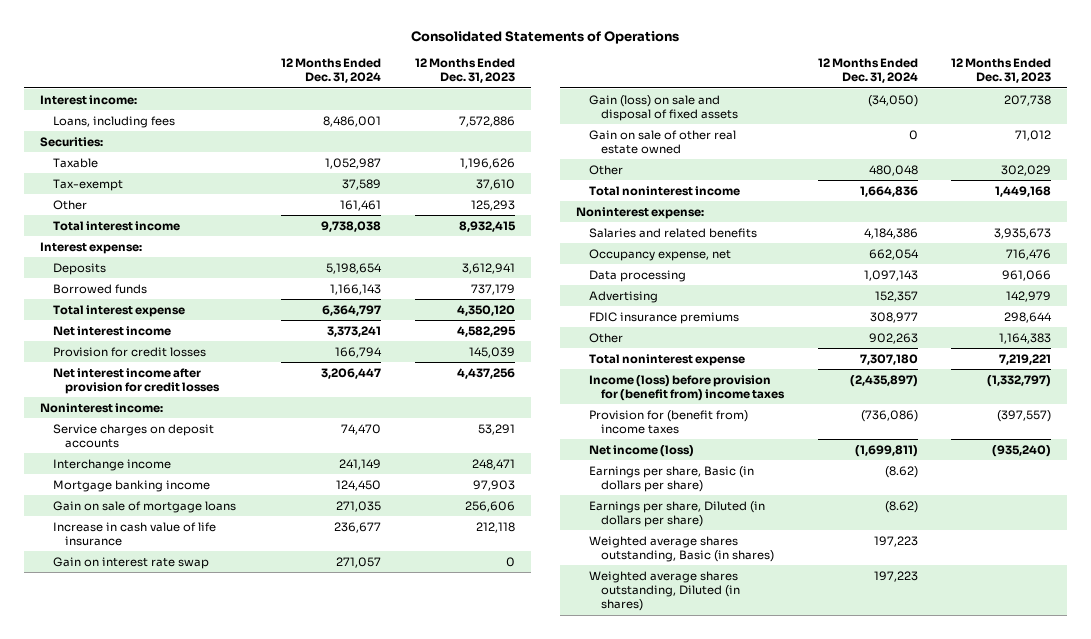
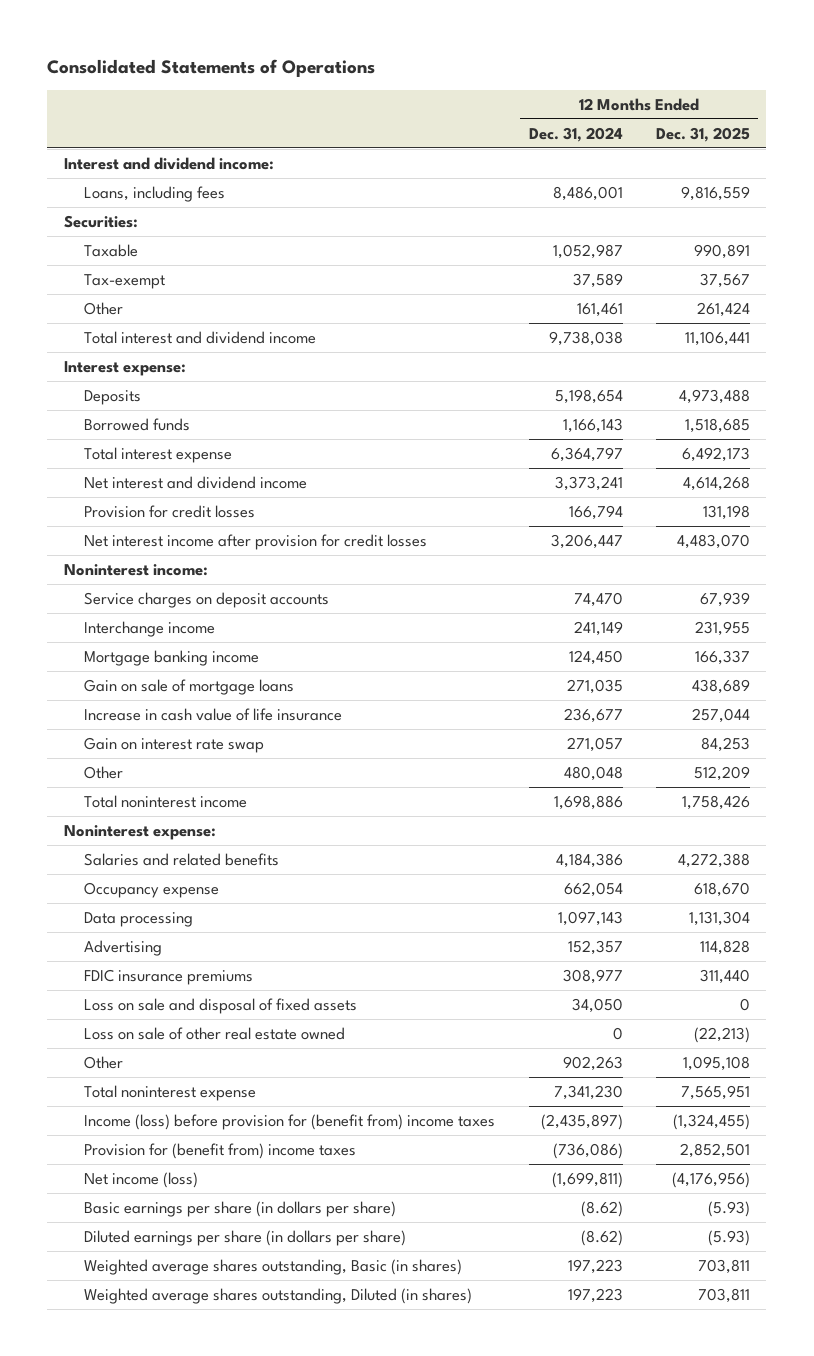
[414,58,515,84] 12 Months Ended Dec. 31, 2023 -> none
none -> [655,126,750,142] Dec. 31, 2025
[40,94,138,105] Interest income: -> [64,156,275,170] Interest and dividend income:
[52,220,180,231] Total interest income -> [84,330,317,344] Total interest and dividend income
[52,325,171,336] Net interest income -> [84,475,308,489] Net interest and dividend income
[588,94,739,121] Gain (loss) on sale and disposal of fixed assets -> none
[588,129,736,154] Gain on sale of other real estate owned -> none
[859,185,918,197] 1,664,836 -> [553,794,623,810] 1,698,886
[588,248,731,261] Occupancy expense, net -> [84,881,220,898] Occupancy expense
none -> [84,997,358,1014] Loss on sale and disposal of fixed assets
none -> [84,1026,346,1040] Loss on sale of other real estate owned
[859,353,918,365] 7,307,180 -> [553,1084,623,1100] 7,341,230
[588,465,754,492] Earnings per share, Basic (in dollars per share) -> [84,1200,397,1217] Basic earnings per share (in dollars per share)
[588,500,765,527] Earnings per share, Diluted (in dollars per share) -> [84,1229,407,1246] Diluted earnings per share (in dollars per share)

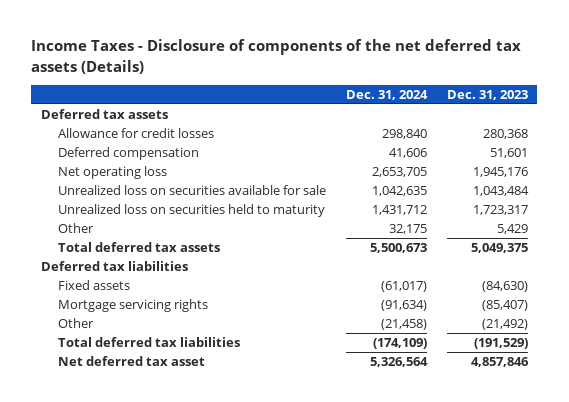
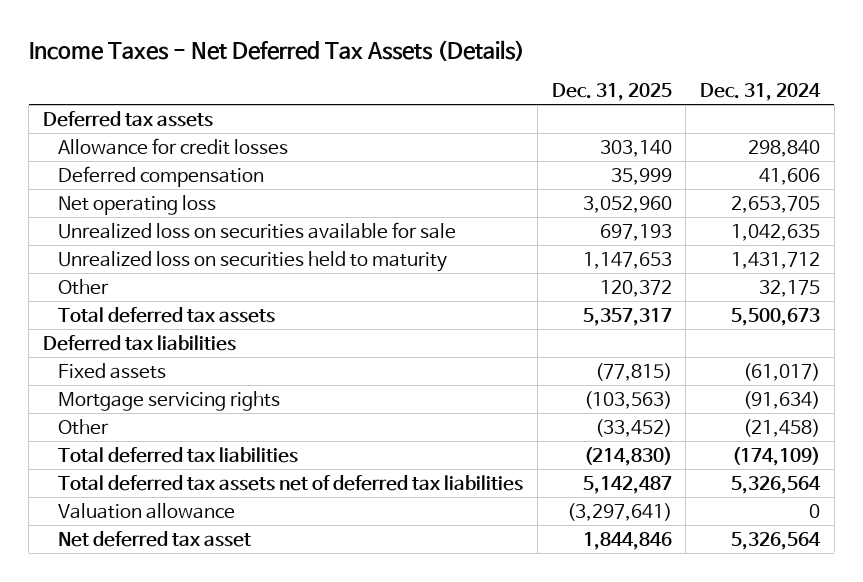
[31,39,522,74] Income Taxes - Disclosure of components of the net deferred tax assets (Details) -> [28,39,525,61] Income Taxes - Net Deferred Tax Assets (Details)
[446,89,528,100] Dec. 31, 2023 -> none
none -> [551,83,672,102] Dec. 31, 2025
none -> [57,474,523,491] Total deferred tax assets net of deferred tax liabilities
none -> [57,502,235,519] Valuation allowance

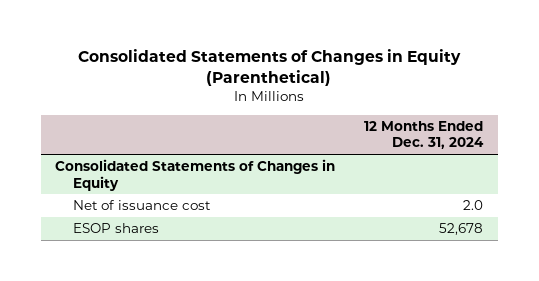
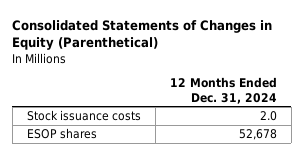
[55,159,336,191] Consolidated Statements of Changes in Equity -> none
[73,200,212,211] Net of issuance cost -> [26,110,141,122] Stock issuance costs

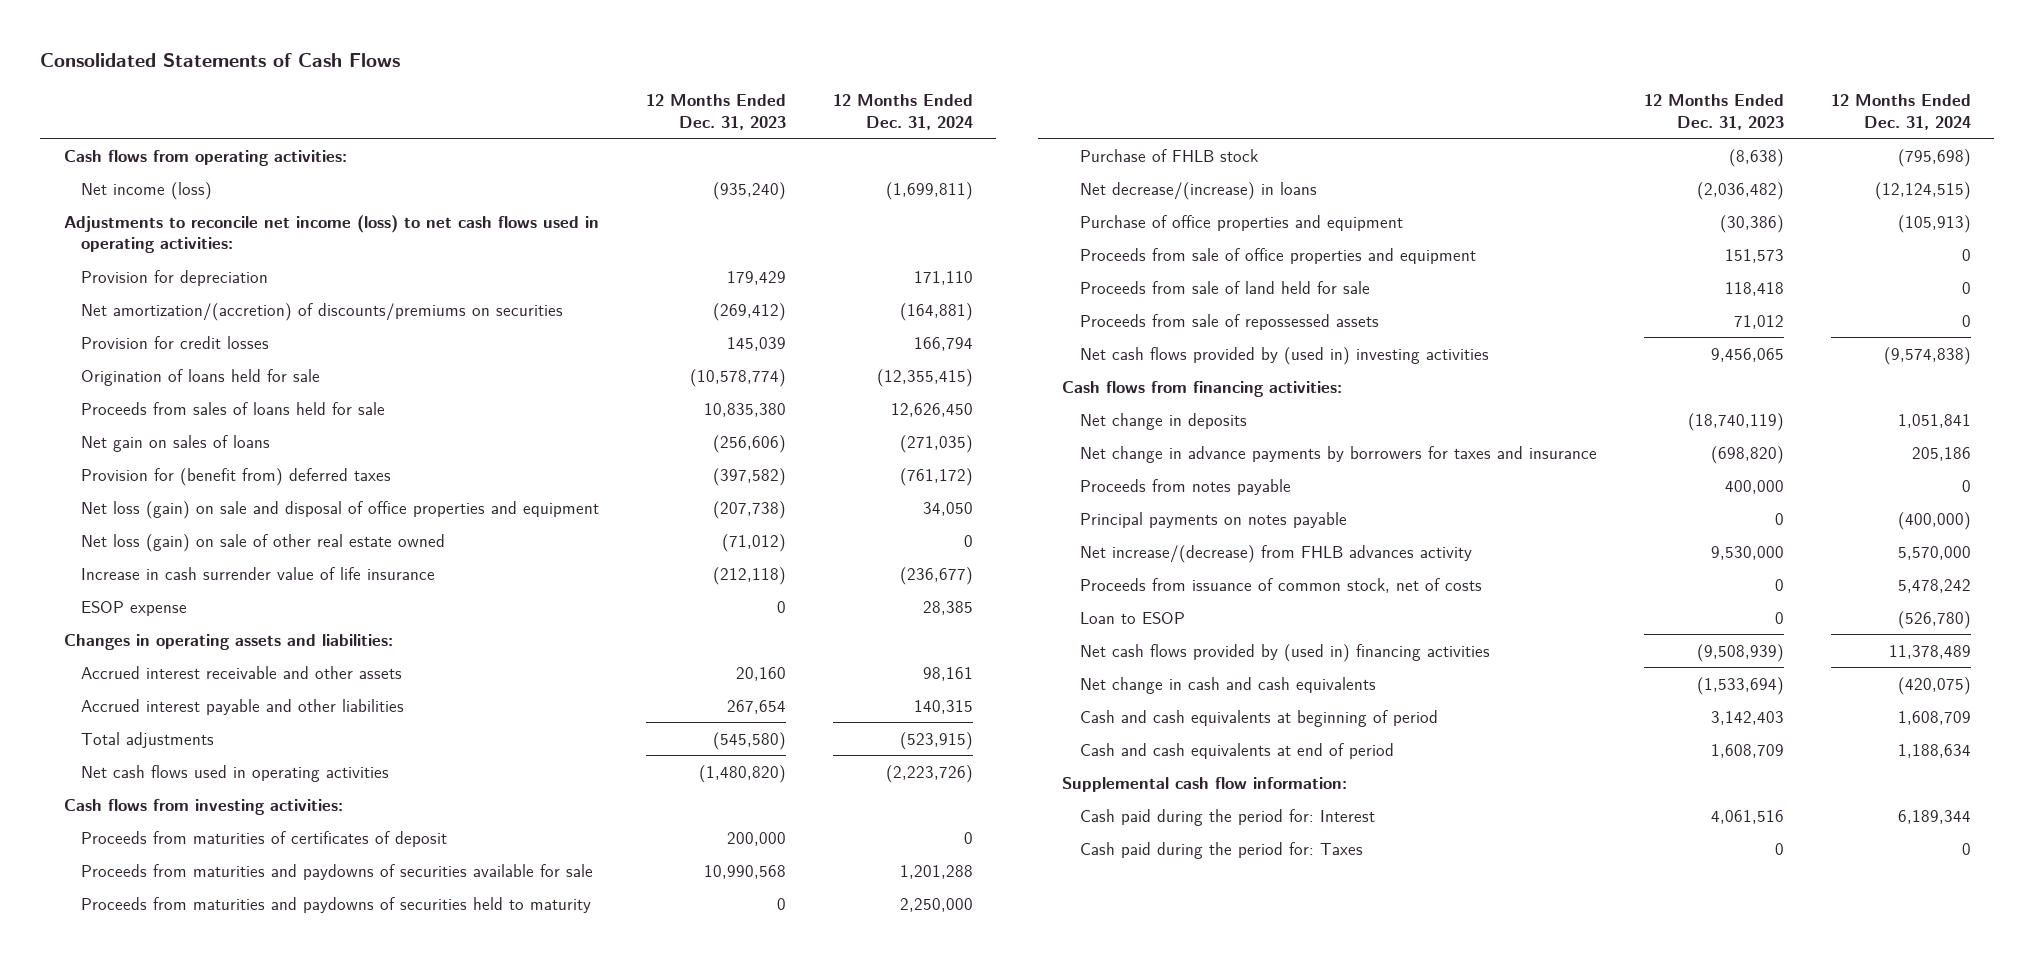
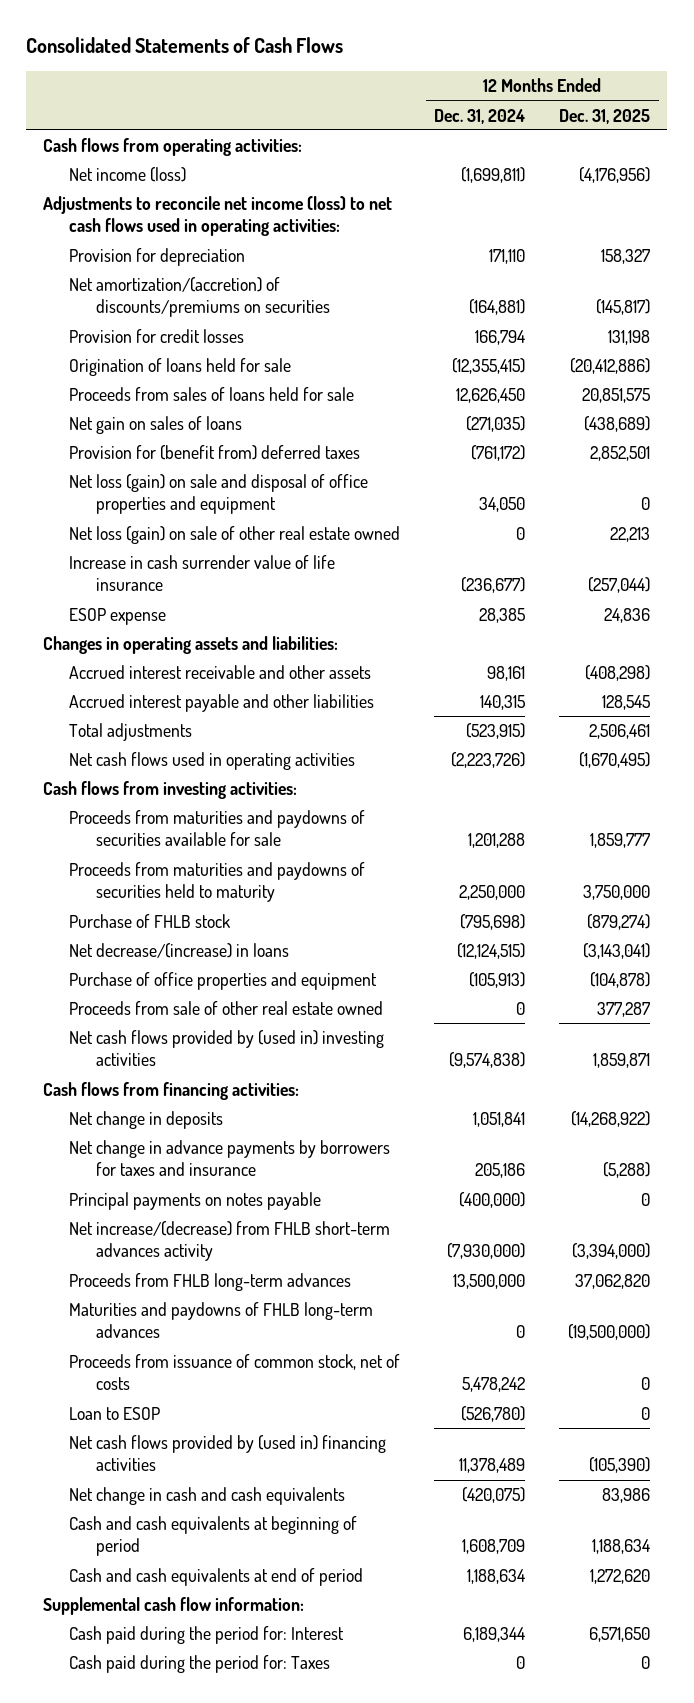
[645,94,786,130] 12 Months Ended Dec. 31, 2023 -> none
none -> [559,108,651,124] Dec. 31, 2025
[81,830,448,847] Proceeds from maturities of certificates of deposit -> none
[1079,247,1476,264] Proceeds from sale of office properties and equipment -> none
[1079,280,1370,294] Proceeds from sale of land held for sale -> none
[1079,313,1379,330] Proceeds from sale of repossessed assets -> [69,1001,384,1016] Proceeds from sale of other real estate owned
[1079,478,1291,495] Proceeds from notes payable -> none
[1079,544,1472,563] Net increase/(decrease) from FHLB advances activity -> [69,1221,391,1262] Net increase/(decrease) from FHLB short-term advances activity
[1897,545,1971,560] 5,570,000 -> [447,1243,526,1260] (7,930,000)
none -> [69,1273,352,1292] Proceeds from FHLB long-term advances
none -> [69,1302,374,1339] Maturities and paydowns of FHLB long-term advances

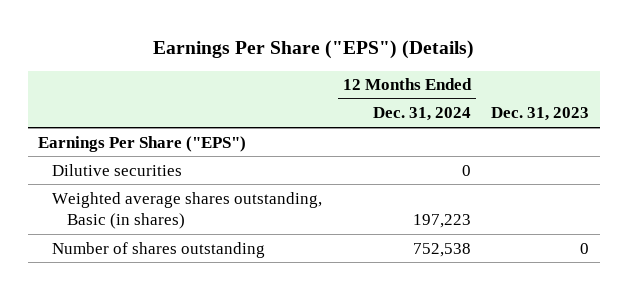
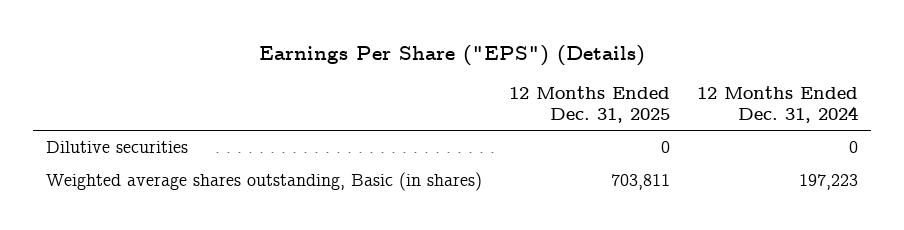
[491,107,590,122] Dec. 31, 2023 -> none
none -> [508,86,670,124] 12 Months Ended Dec. 31, 2025
[37,135,246,152] Earnings Per Share ("EPS") -> none
[52,241,266,258] Number of shares outstanding -> none

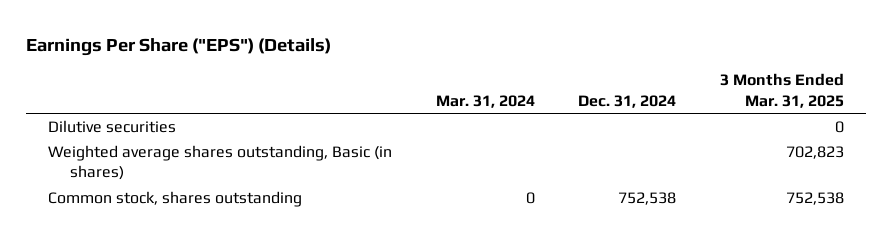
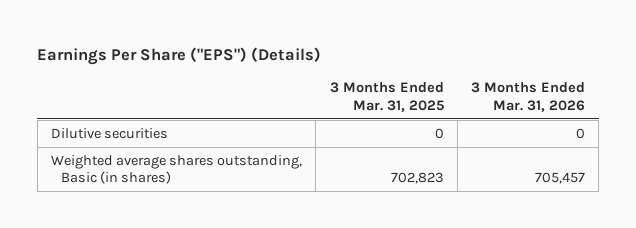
[435,94,535,108] Mar. 31, 2024 -> none
[578,94,677,108] Dec. 31, 2024 -> none
none -> [470,82,585,112] 3 Months Ended Mar. 31, 2026
[47,190,302,207] Common stock, shares outstanding -> none

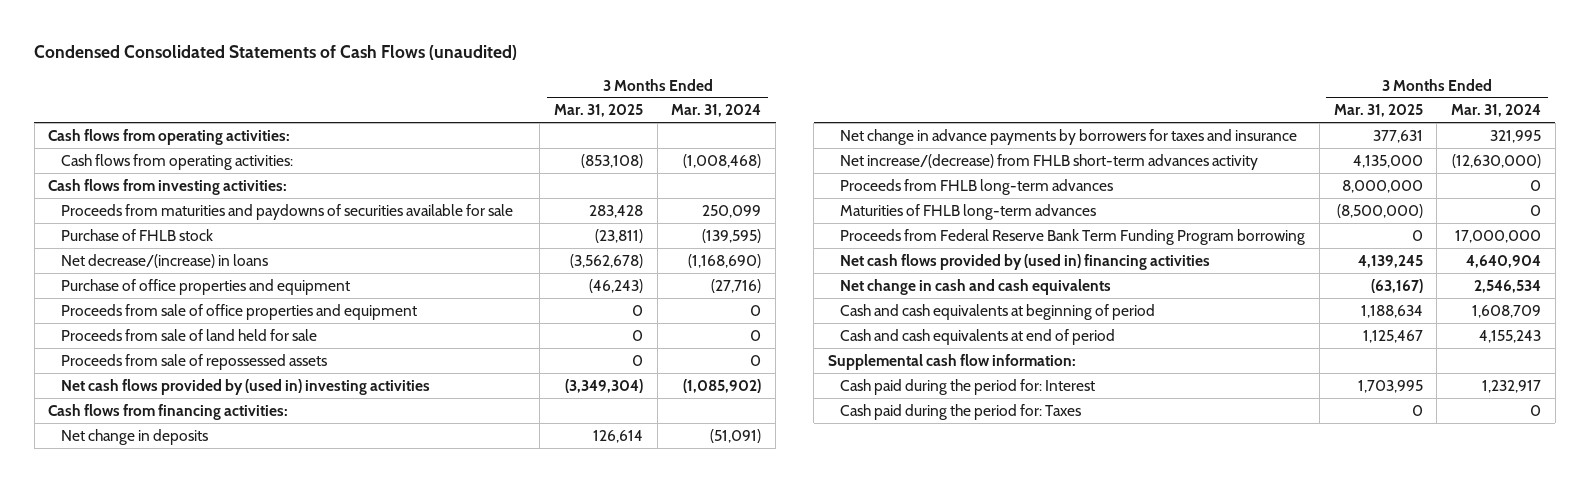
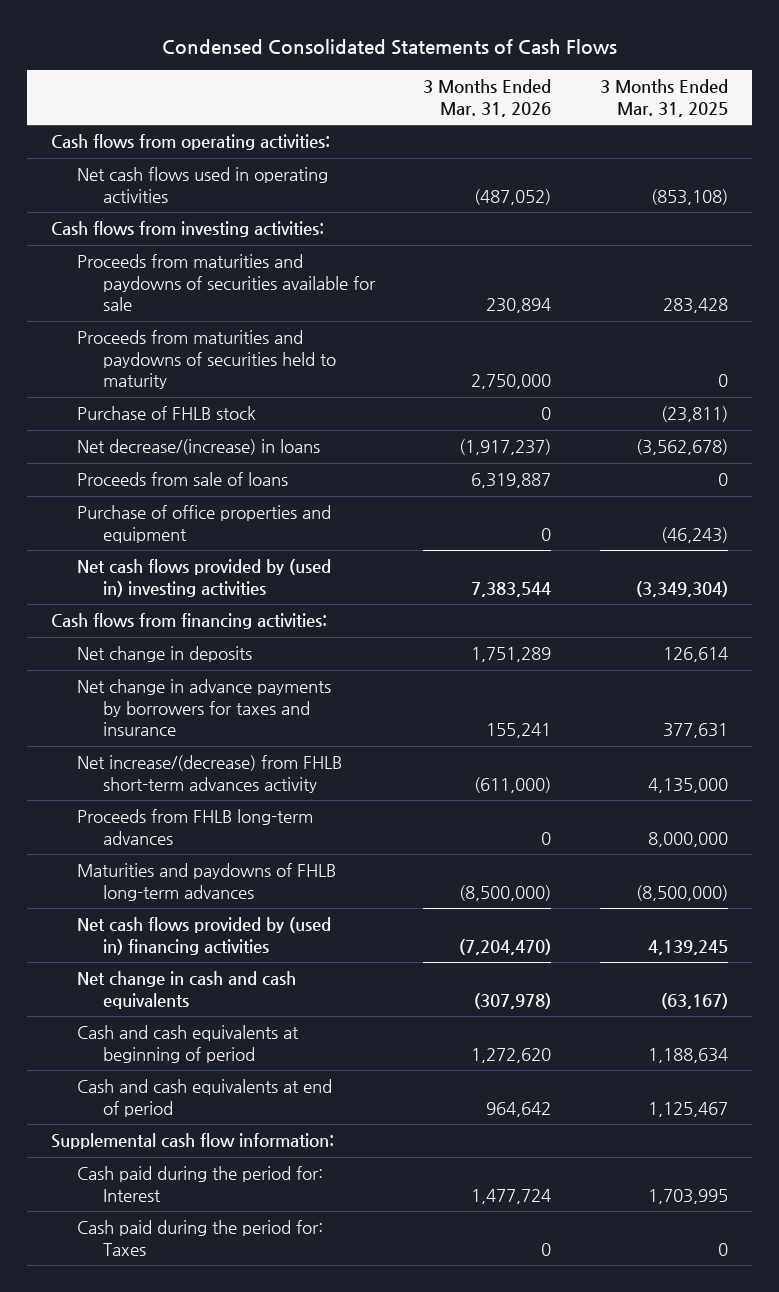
[34,44,518,60] Condensed Consolidated Statements of Cash Flows (unaudited) -> [161,39,617,56] Condensed Consolidated Statements of Cash Flows
[671,104,762,118] Mar. 31, 2024 -> none
none -> [423,79,552,117] 3 Months Ended Mar. 31, 2026
[60,153,293,170] Cash flows from operating activities: -> [77,167,329,203] Net cash flows used in operating activities
none -> [77,330,336,389] Proceeds from maturities and paydowns of securities held to maturity
none -> [77,472,289,487] Proceeds from sale of loans
[60,303,417,320] Proceeds from sale of office properties and equipment -> none
[60,328,317,341] Proceeds from sale of land held for sale -> none
[60,353,327,370] Proceeds from sale of repossessed assets -> none
[840,228,1306,245] Proceeds from Federal Reserve Bank Term Funding Program borrowing -> none
[840,203,1097,220] Maturities of FHLB long-term advances -> [77,863,337,901] Maturities and paydowns of FHLB long-term advances

